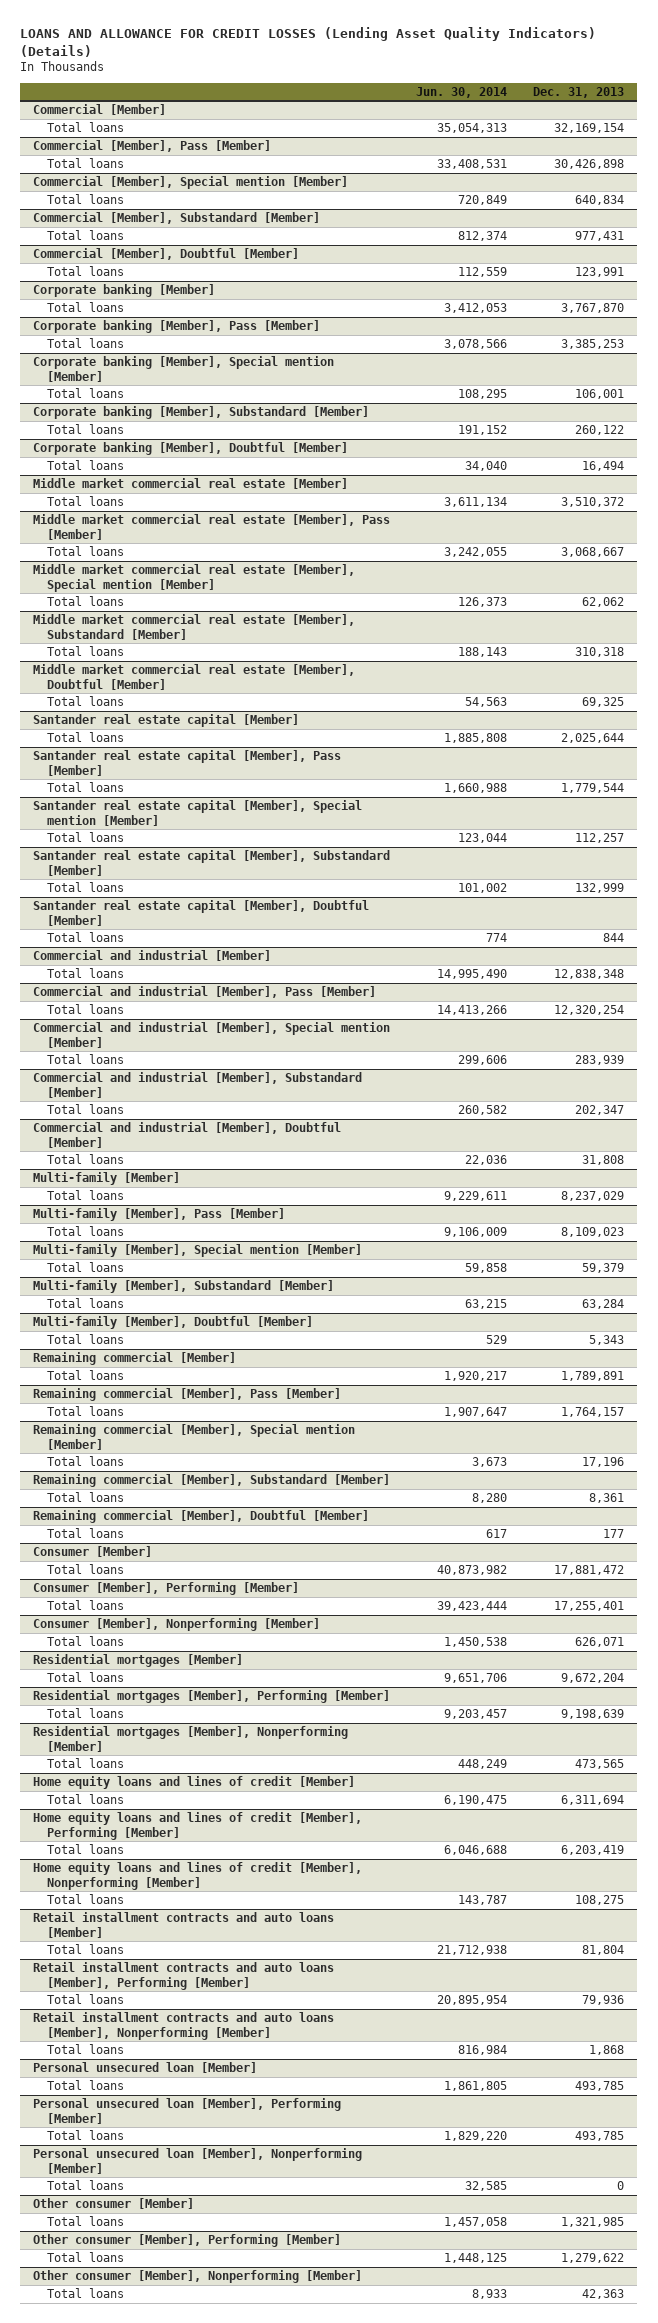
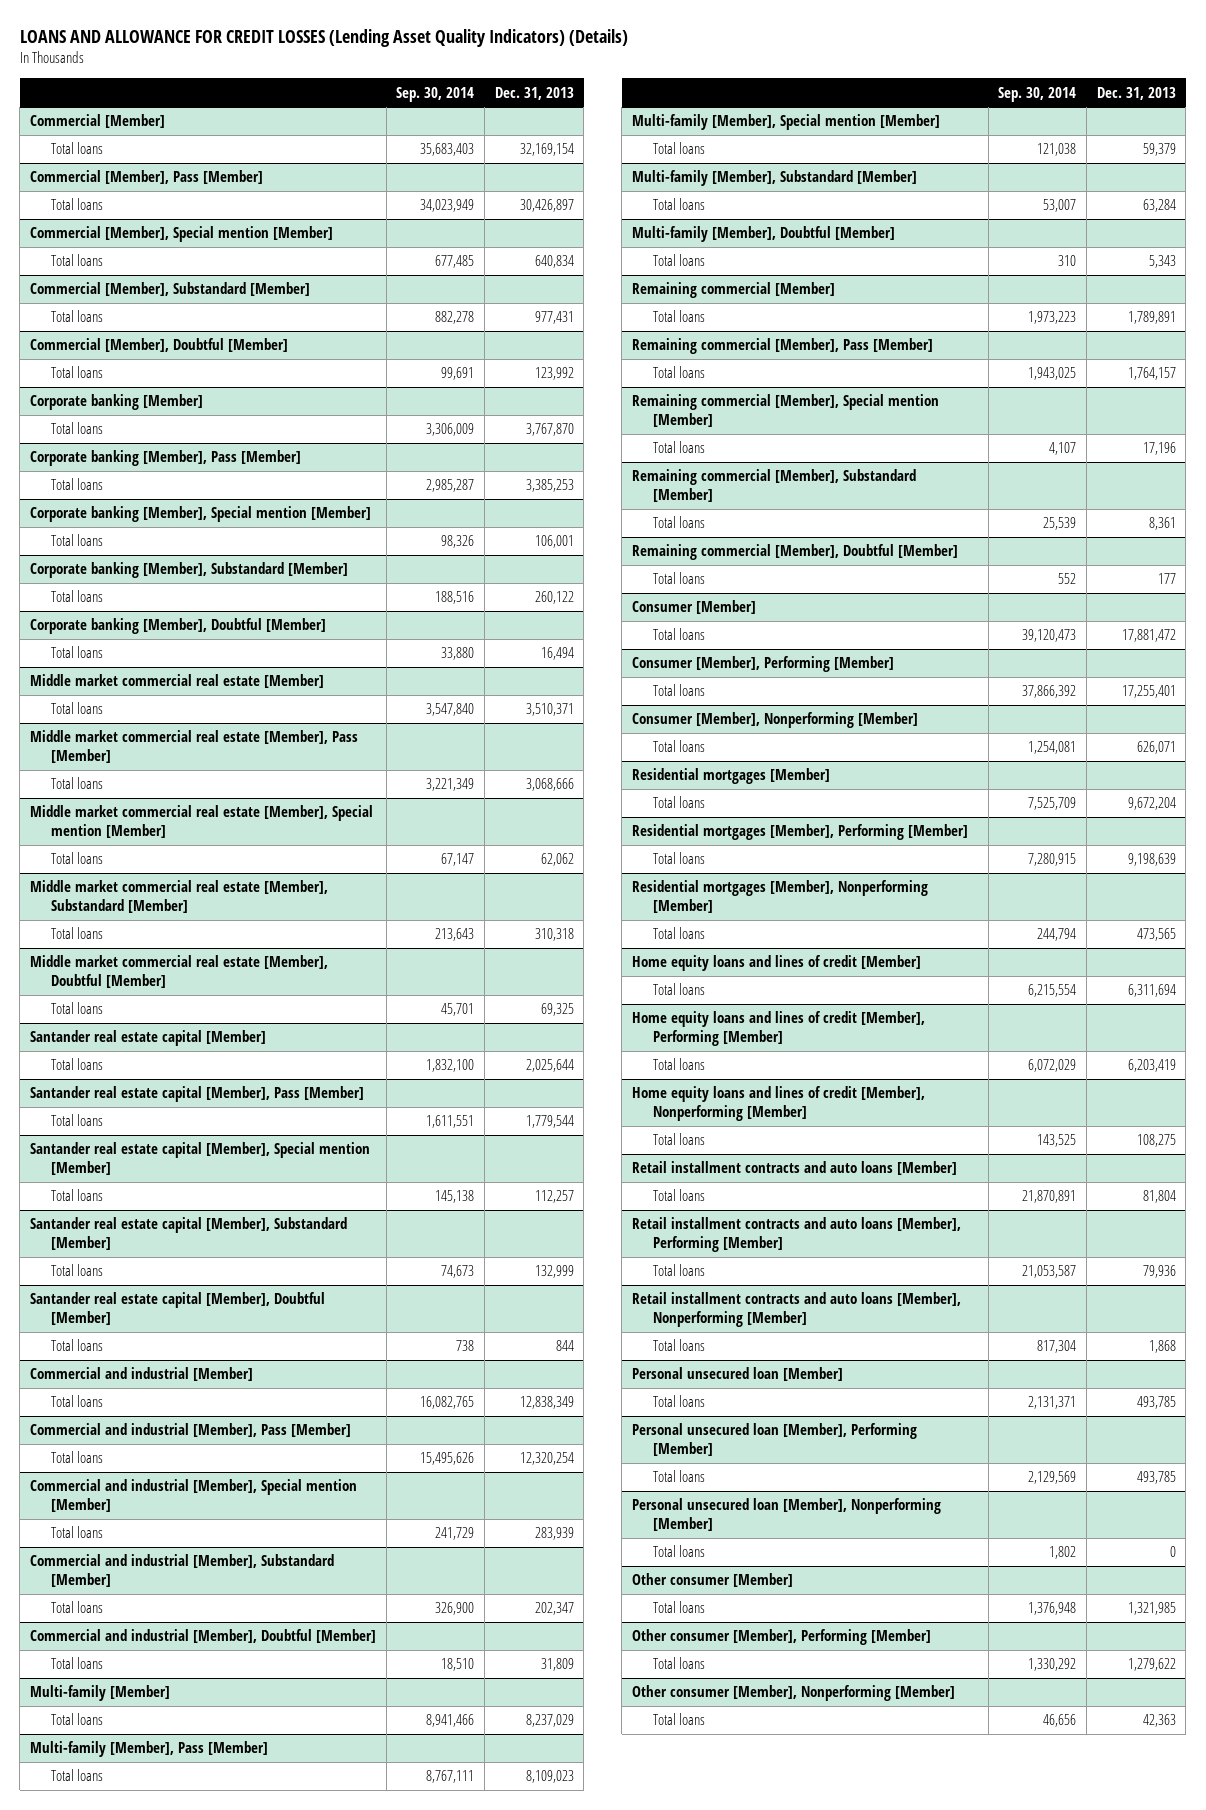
[416,86,508,98] Jun. 30, 2014 -> none
none -> [396,86,475,102] Sep. 30, 2014
[554,158,625,169] 30,426,898 -> [519,199,574,213] 30,426,897
[575,266,625,277] 123,991 -> [534,367,574,381] 123,992
[561,496,625,507] 3,510,372 -> [525,703,574,717] 3,510,371
[561,546,625,557] 3,068,667 -> [525,778,574,792] 3,068,666
[554,968,625,979] 12,838,348 -> [519,1396,574,1410] 12,838,349
[582,1154,625,1165] 31,808 -> [540,1658,574,1672] 31,809

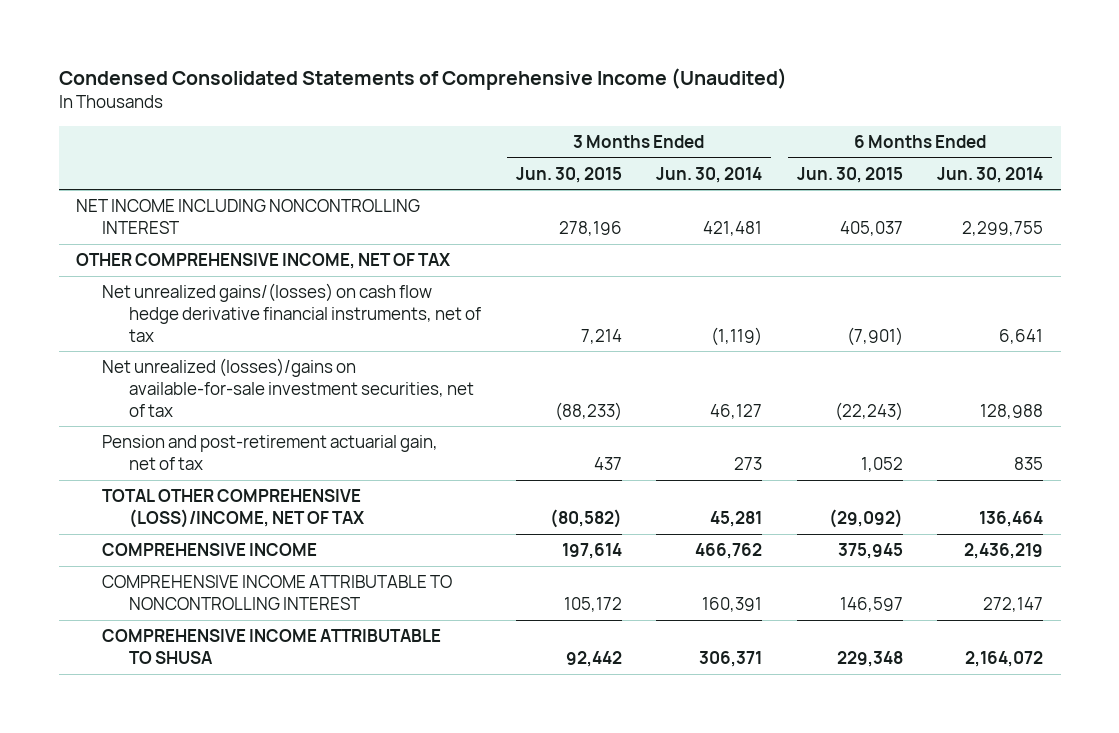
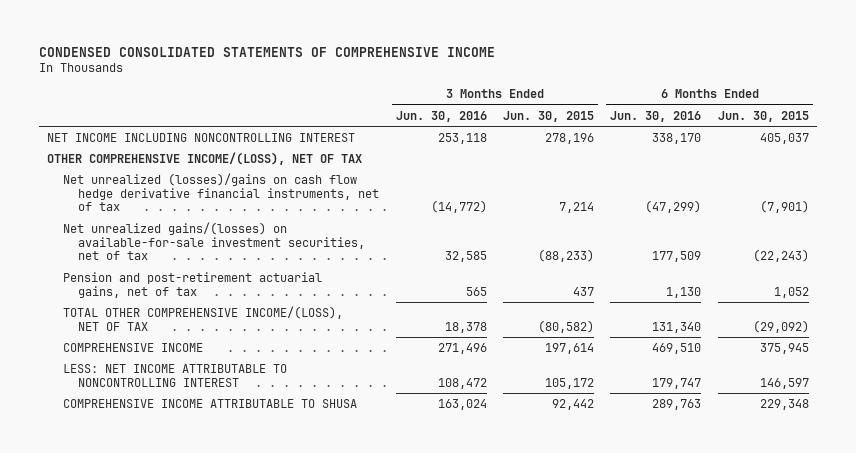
[58,68,787,91] Condensed Consolidated Statements of Comprehensive Income (Unaudited) -> [39,46,496,57] CONDENSED CONSOLIDATED STATEMENTS OF COMPREHENSIVE INCOME
[656,166,763,183] Jun. 30, 2014 -> none
[937,166,1044,183] Jun. 30, 2014 -> none
none -> [395,110,487,122] Jun. 30, 2016
none -> [610,110,702,122] Jun. 30, 2016
[75,253,450,270] OTHER COMPREHENSIVE INCOME, NET OF TAX -> [47,151,363,165] OTHER COMPREHENSIVE INCOME/(LOSS), NET OF TAX
[102,283,481,342] Net unrealized gains/(losses) on cash flow hedge derivative financial instruments, net of tax -> [62,172,380,212] Net unrealized (losses)/gains on cash flow hedge derivative financial instruments, net of tax
[102,358,474,417] Net unrealized (losses)/gains on available-for-sale investment securities, net of tax -> [62,221,366,261] Net unrealized gains/(losses) on available-for-sale investment securities, net of tax
[102,435,439,470] Pension and post-retirement actuarial gain, net of tax -> [62,271,322,298] Pension and post-retirement actuarial gains, net of tax
[102,489,364,528] TOTAL OTHER COMPREHENSIVE (LOSS)/INCOME, NET OF TAX -> [62,305,343,331] TOTAL OTHER COMPREHENSIVE INCOME/(LOSS), NET OF TAX
[102,575,453,610] COMPREHENSIVE INCOME ATTRIBUTABLE TO NONCONTROLLING INTEREST -> [62,363,287,387] LESS: NET INCOME ATTRIBUTABLE TO NONCONTROLLING INTEREST

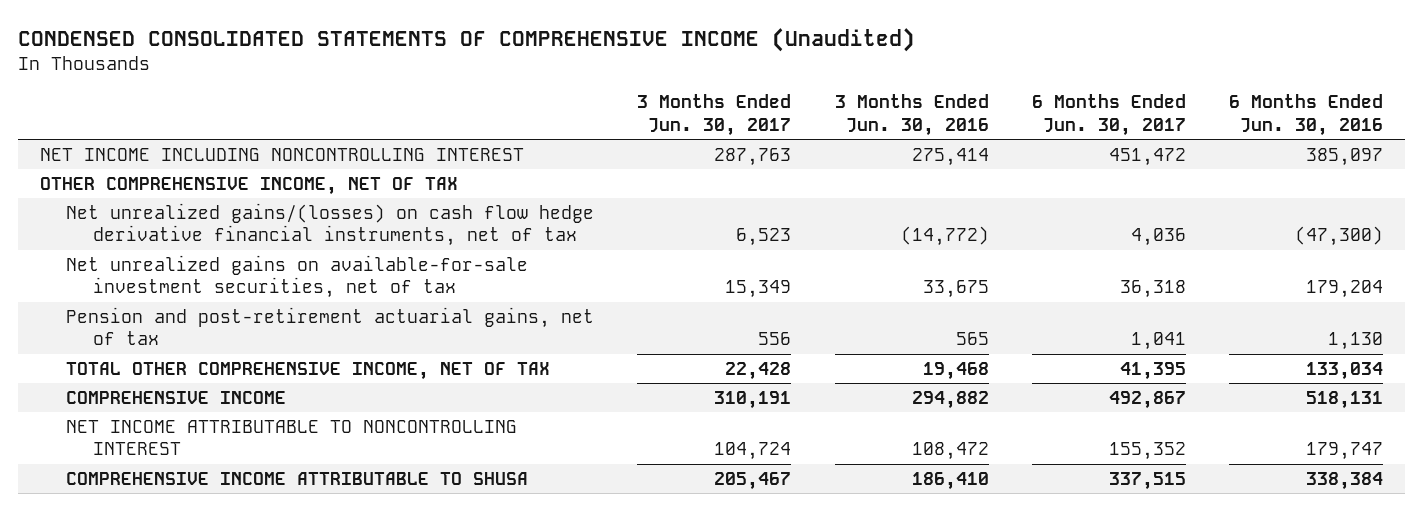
[39,46,496,57] CONDENSED CONSOLIDATED STATEMENTS OF COMPREHENSIVE INCOME -> [17,27,915,52] CONDENSED CONSOLIDATED STATEMENTS OF COMPREHENSIVE INCOME (Unaudited)
[503,110,595,122] Jun. 30, 2015 -> none
[717,110,809,122] Jun. 30, 2015 -> none
none -> [637,94,792,136] 3 Months Ended Jun. 30, 2017
none -> [1031,94,1186,136] 6 Months Ended Jun. 30, 2017
[437,132,487,144] 253,118 -> [911,147,989,166] 275,414
[652,132,702,144] 338,170 -> [1306,147,1384,166] 385,097
[47,151,363,165] OTHER COMPREHENSIVE INCOME/(LOSS), NET OF TAX -> [39,176,458,195] OTHER COMPREHENSIVE INCOME, NET OF TAX
[62,172,380,212] Net unrealized (losses)/gains on cash flow hedge derivative financial instruments, net of tax -> [66,202,595,247] Net unrealized gains/(losses) on cash flow hedge derivative financial instruments, net of tax
[645,200,702,214] (47,299) -> [1295,226,1384,247] (47,300)
[62,221,366,261] Net unrealized gains/(losses) on available-for-sale investment securities, net of tax -> [66,254,529,299] Net unrealized gains on available-for-sale investment securities, net of tax
[444,251,487,263] 32,585 -> [922,280,989,299] 33,675
[652,251,702,263] 177,509 -> [1306,280,1384,299] 179,204
[62,305,343,331] TOTAL OTHER COMPREHENSIVE INCOME/(LOSS), NET OF TAX -> [66,361,551,380] TOTAL OTHER COMPREHENSIVE INCOME, NET OF TAX
[444,321,487,333] 18,378 -> [922,361,989,380] 19,468
[652,321,702,333] 131,340 -> [1306,361,1384,380] 133,034
[437,342,487,354] 271,496 -> [911,390,989,409] 294,882
[652,342,702,354] 469,510 -> [1306,390,1384,409] 518,131
[62,363,287,387] LESS: NET INCOME ATTRIBUTABLE TO NONCONTROLLING INTEREST -> [66,419,518,456] NET INCOME ATTRIBUTABLE TO NONCONTROLLING INTEREST
[437,398,487,410] 163,024 -> [911,471,989,490] 186,410
[652,398,702,410] 289,763 -> [1306,471,1384,490] 338,384

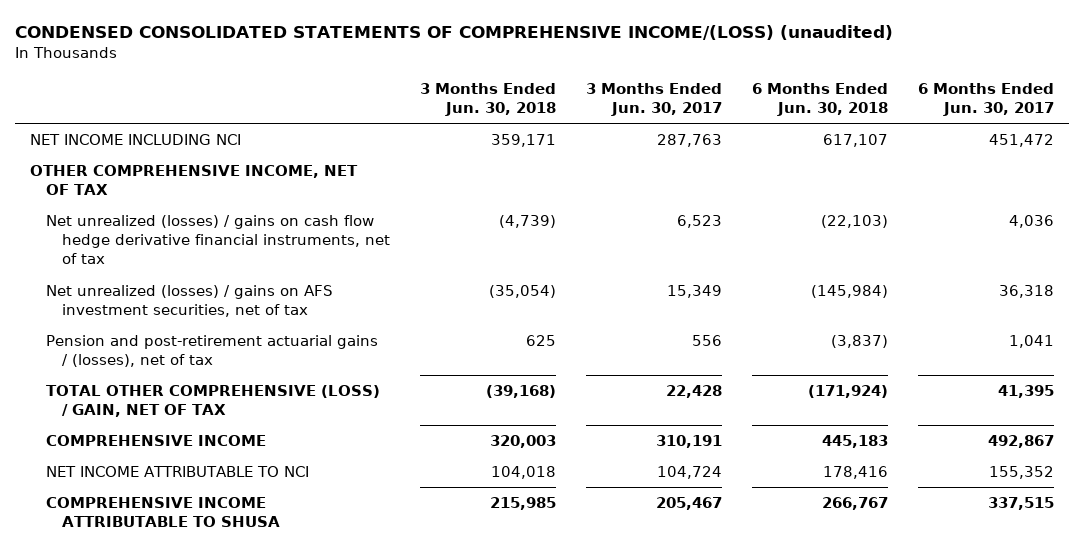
[17,27,915,52] CONDENSED CONSOLIDATED STATEMENTS OF COMPREHENSIVE INCOME (Unaudited) -> [15,25,894,41] CONDENSED CONSOLIDATED STATEMENTS OF COMPREHENSIVE INCOME/(LOSS) (unaudited)
[834,94,989,136] 3 Months Ended Jun. 30, 2016 -> none
[1229,94,1384,136] 6 Months Ended Jun. 30, 2016 -> none
none -> [420,83,557,117] 3 Months Ended Jun. 30, 2018
none -> [751,83,888,117] 6 Months Ended Jun. 30, 2018
[39,147,524,161] NET INCOME INCLUDING NONCONTROLLING INTEREST -> [30,133,242,145] NET INCOME INCLUDING NCI
[66,202,595,247] Net unrealized gains/(losses) on cash flow hedge derivative financial instruments, net of tax -> [46,214,391,265] Net unrealized (losses) / gains on cash flow hedge derivative financial instruments, net of tax
[66,254,529,299] Net unrealized gains on available-for-sale investment securities, net of tax -> [46,284,334,318] Net unrealized (losses) / gains on AFS investment securities, net of tax
[66,306,595,346] Pension and post-retirement actuarial gains, net of tax -> [46,334,379,368] Pension and post-retirement actuarial gains / (losses), net of tax
[66,361,551,380] TOTAL OTHER COMPREHENSIVE INCOME, NET OF TAX -> [46,384,381,418] TOTAL OTHER COMPREHENSIVE (LOSS) / GAIN, NET OF TAX
[66,419,518,456] NET INCOME ATTRIBUTABLE TO NONCONTROLLING INTEREST -> [46,465,310,477] NET INCOME ATTRIBUTABLE TO NCI

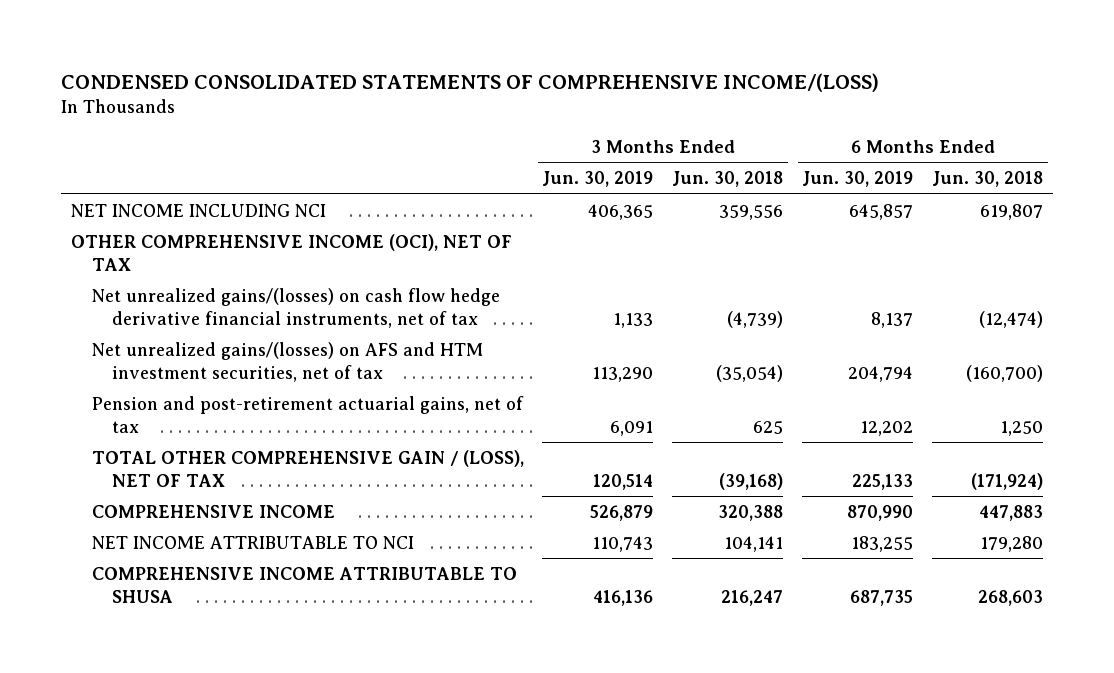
[15,25,894,41] CONDENSED CONSOLIDATED STATEMENTS OF COMPREHENSIVE INCOME/(LOSS) (unaudited) -> [61,73,880,93] CONDENSED CONSOLIDATED STATEMENTS OF COMPREHENSIVE INCOME/(LOSS)
[586,83,723,117] 3 Months Ended Jun. 30, 2017 -> none
[917,83,1054,117] 6 Months Ended Jun. 30, 2017 -> none
none -> [542,171,654,188] Jun. 30, 2019
none -> [802,171,914,188] Jun. 30, 2019
[491,133,557,147] 359,171 -> [719,204,784,220] 359,556
[822,133,888,147] 617,107 -> [980,203,1044,220] 619,807
[30,164,359,196] OTHER COMPREHENSIVE INCOME, NET OF TAX -> [70,233,512,271] OTHER COMPREHENSIVE INCOME (OCI), NET OF TAX
[46,214,391,265] Net unrealized (losses) / gains on cash flow hedge derivative financial instruments, net of tax -> [91,287,500,328] Net unrealized gains/(losses) on cash flow hedge derivative financial instruments, net of tax
[820,214,888,228] (22,103) -> [979,310,1044,328] (12,474)
[46,284,334,318] Net unrealized (losses) / gains on AFS investment securities, net of tax -> [91,341,483,382] Net unrealized gains/(losses) on AFS and HTM investment securities, net of tax
[810,284,888,298] (145,984) -> [966,364,1044,382] (160,700)
[46,334,379,368] Pension and post-retirement actuarial gains / (losses), net of tax -> [91,395,524,433] Pension and post-retirement actuarial gains, net of tax
[830,334,888,348] (3,837) -> [1000,420,1044,436] 1,250
[46,384,381,418] TOTAL OTHER COMPREHENSIVE (LOSS) / GAIN, NET OF TAX -> [91,449,524,487] TOTAL OTHER COMPREHENSIVE GAIN / (LOSS), NET OF TAX
[490,434,557,448] 320,003 -> [718,504,784,521] 320,388
[821,434,888,448] 445,183 -> [979,504,1044,521] 447,883
[491,465,557,479] 104,018 -> [724,535,784,552] 104,141
[822,465,888,479] 178,416 -> [980,535,1044,552] 179,280
[490,496,557,510] 215,985 -> [721,589,784,606] 216,247
[821,496,888,510] 266,767 -> [978,589,1044,606] 268,603

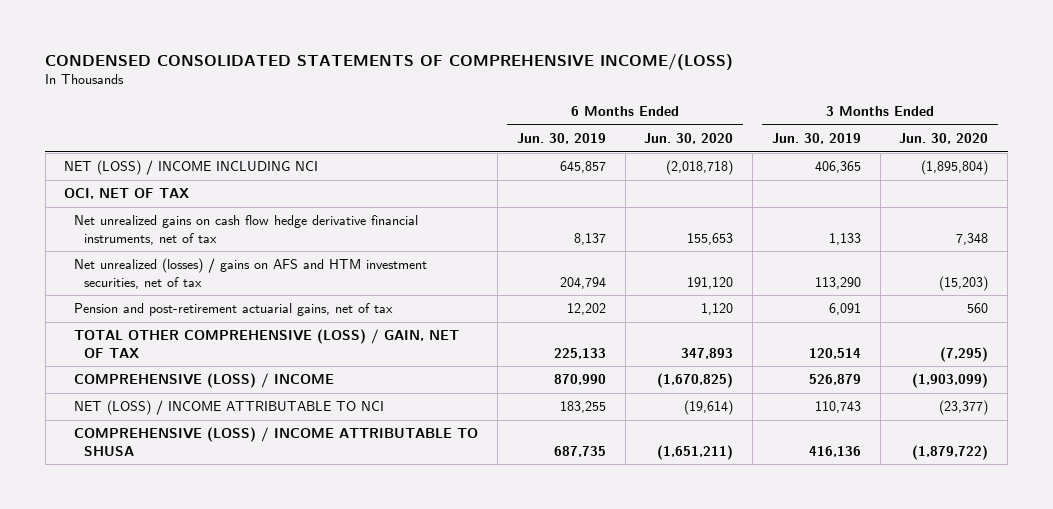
[672,171,784,188] Jun. 30, 2018 -> none
[932,171,1044,188] Jun. 30, 2018 -> none
none -> [644,132,734,144] Jun. 30, 2020
none -> [899,132,989,144] Jun. 30, 2020
[70,203,326,217] NET INCOME INCLUDING NCI -> [64,160,319,176] NET (LOSS) / INCOME INCLUDING NCI
[70,233,512,271] OTHER COMPREHENSIVE INCOME (OCI), NET OF TAX -> [64,187,190,200] OCI, NET OF TAX
[91,287,500,328] Net unrealized gains/(losses) on cash flow hedge derivative financial instruments, net of tax -> [74,215,419,245] Net unrealized gains on cash flow hedge derivative financial instruments, net of tax
[91,341,483,382] Net unrealized gains/(losses) on AFS and HTM investment securities, net of tax -> [74,258,428,289] Net unrealized (losses) / gains on AFS and HTM investment securities, net of tax
[91,449,524,487] TOTAL OTHER COMPREHENSIVE GAIN / (LOSS), NET OF TAX -> [74,329,460,358] TOTAL OTHER COMPREHENSIVE (LOSS) / GAIN, NET OF TAX
[91,504,335,518] COMPREHENSIVE INCOME -> [74,373,335,389] COMPREHENSIVE (LOSS) / INCOME
[91,535,414,549] NET INCOME ATTRIBUTABLE TO NCI -> [74,400,385,416] NET (LOSS) / INCOME ATTRIBUTABLE TO NCI
[91,566,517,603] COMPREHENSIVE INCOME ATTRIBUTABLE TO SHUSA -> [74,427,479,456] COMPREHENSIVE (LOSS) / INCOME ATTRIBUTABLE TO SHUSA

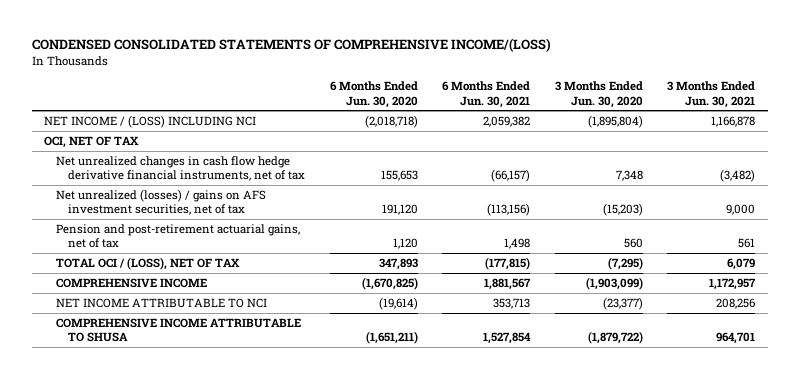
[516,132,606,144] Jun. 30, 2019 -> none
[771,132,861,144] Jun. 30, 2019 -> none
none -> [442,81,531,108] 6 Months Ended Jun. 30, 2021
none -> [667,81,756,108] 3 Months Ended Jun. 30, 2021
[64,160,319,176] NET (LOSS) / INCOME INCLUDING NCI -> [43,114,256,128] NET INCOME / (LOSS) INCLUDING NCI
[74,215,419,245] Net unrealized gains on cash flow hedge derivative financial instruments, net of tax -> [55,155,305,182] Net unrealized changes in cash flow hedge derivative financial instruments, net of tax
[74,258,428,289] Net unrealized (losses) / gains on AFS and HTM investment securities, net of tax -> [55,188,266,216] Net unrealized (losses) / gains on AFS investment securities, net of tax
[74,329,460,358] TOTAL OTHER COMPREHENSIVE (LOSS) / GAIN, NET OF TAX -> [55,256,240,270] TOTAL OCI / (LOSS), NET OF TAX
[74,373,335,389] COMPREHENSIVE (LOSS) / INCOME -> [55,277,207,288] COMPREHENSIVE INCOME
[74,400,385,416] NET (LOSS) / INCOME ATTRIBUTABLE TO NCI -> [55,297,267,308] NET INCOME ATTRIBUTABLE TO NCI
[74,427,479,456] COMPREHENSIVE (LOSS) / INCOME ATTRIBUTABLE TO SHUSA -> [55,317,301,343] COMPREHENSIVE INCOME ATTRIBUTABLE TO SHUSA

